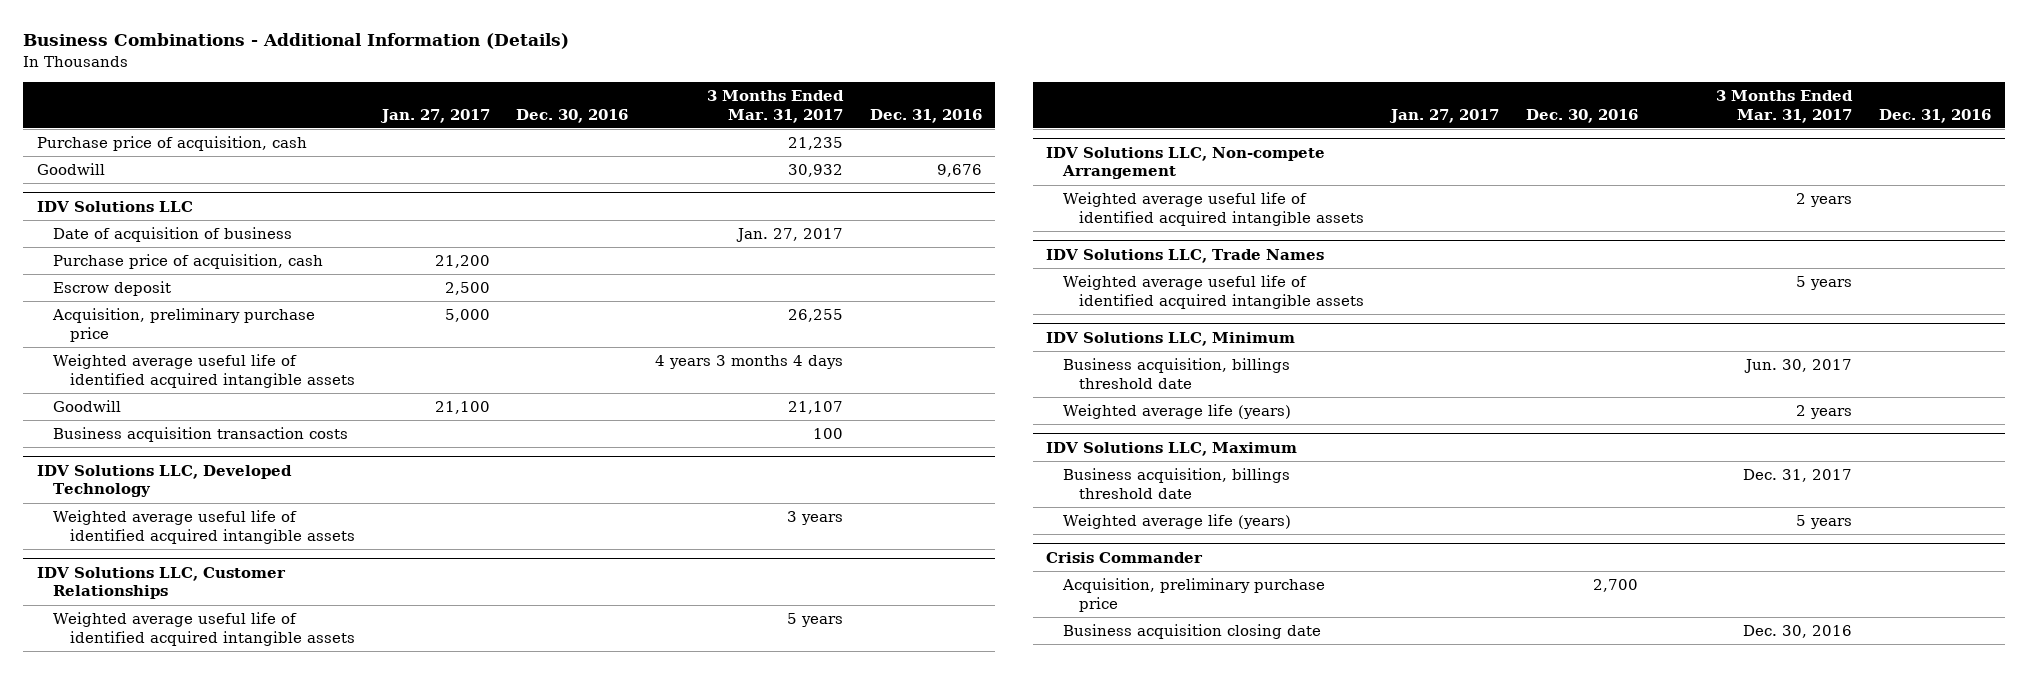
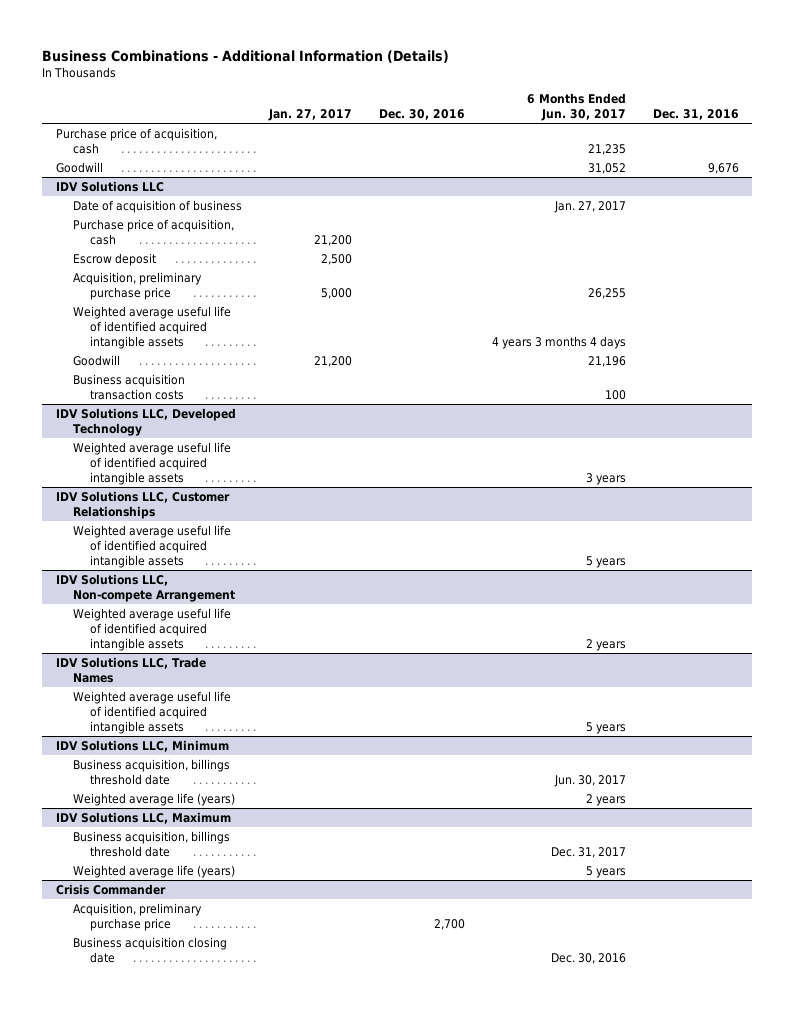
[707,89,845,123] 3 Months Ended Mar. 31, 2017 -> none
none -> [526,93,626,122] 6 Months Ended Jun. 30, 2017
[434,401,490,415] 21,100 -> [314,356,353,368] 21,200

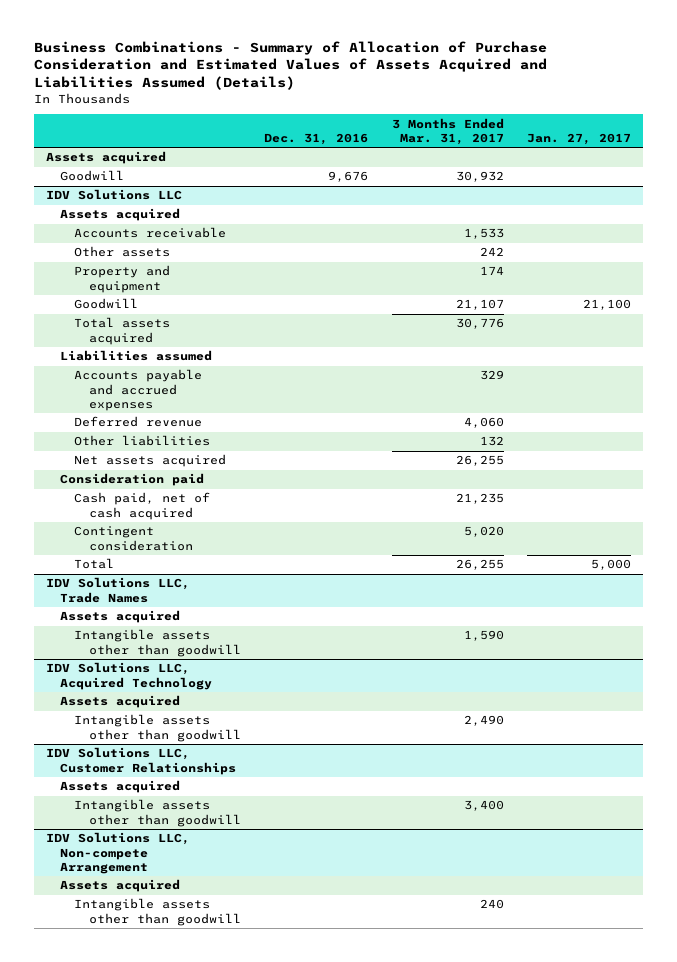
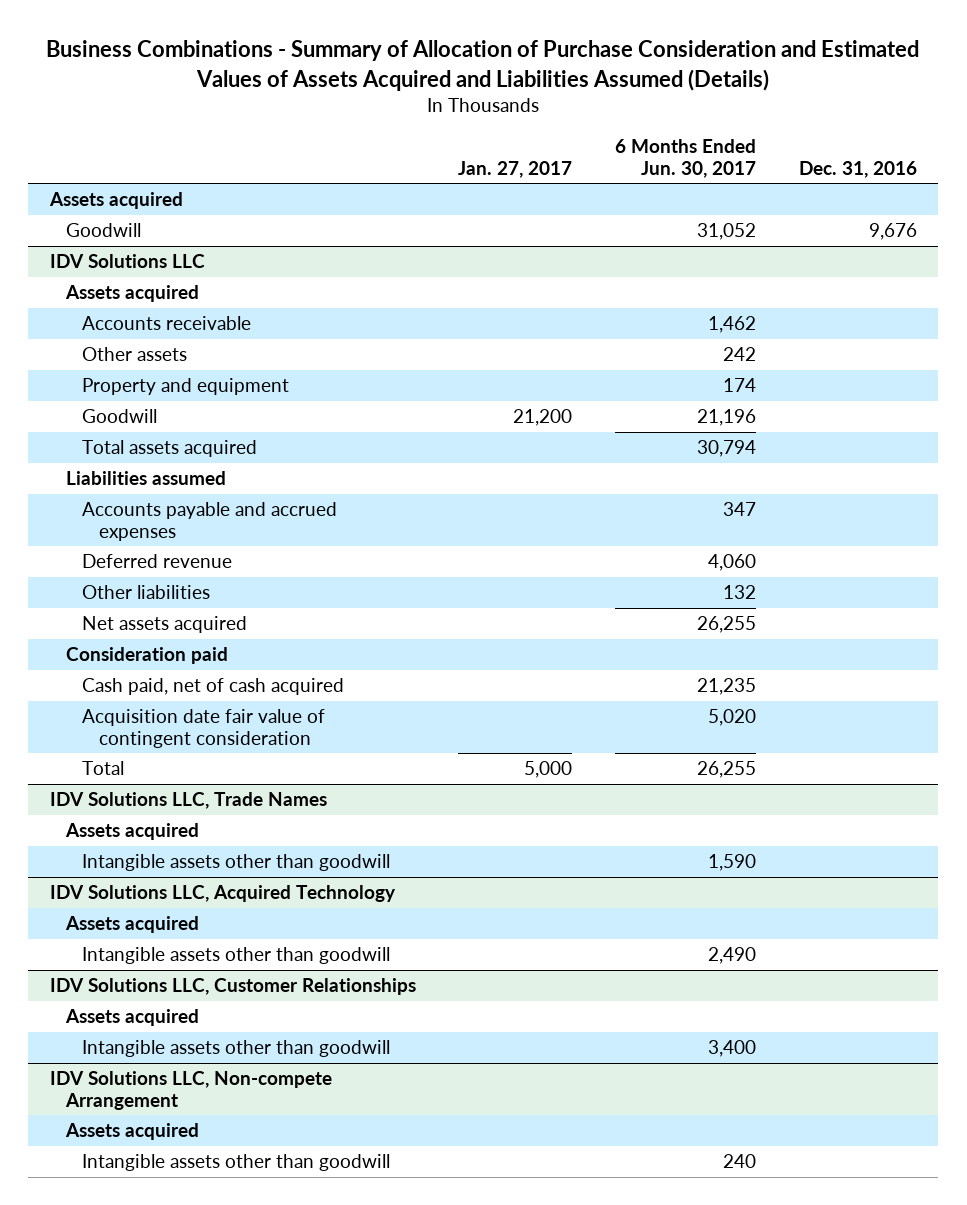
[391,117,504,146] 3 Months Ended Mar. 31, 2017 -> none
none -> [615,138,757,178] 6 Months Ended Jun. 30, 2017
[583,299,632,311] 21,100 -> [513,409,573,427] 21,200
[74,526,193,551] Contingent consideration -> [82,709,326,748] Acquisition date fair value of contingent consideration

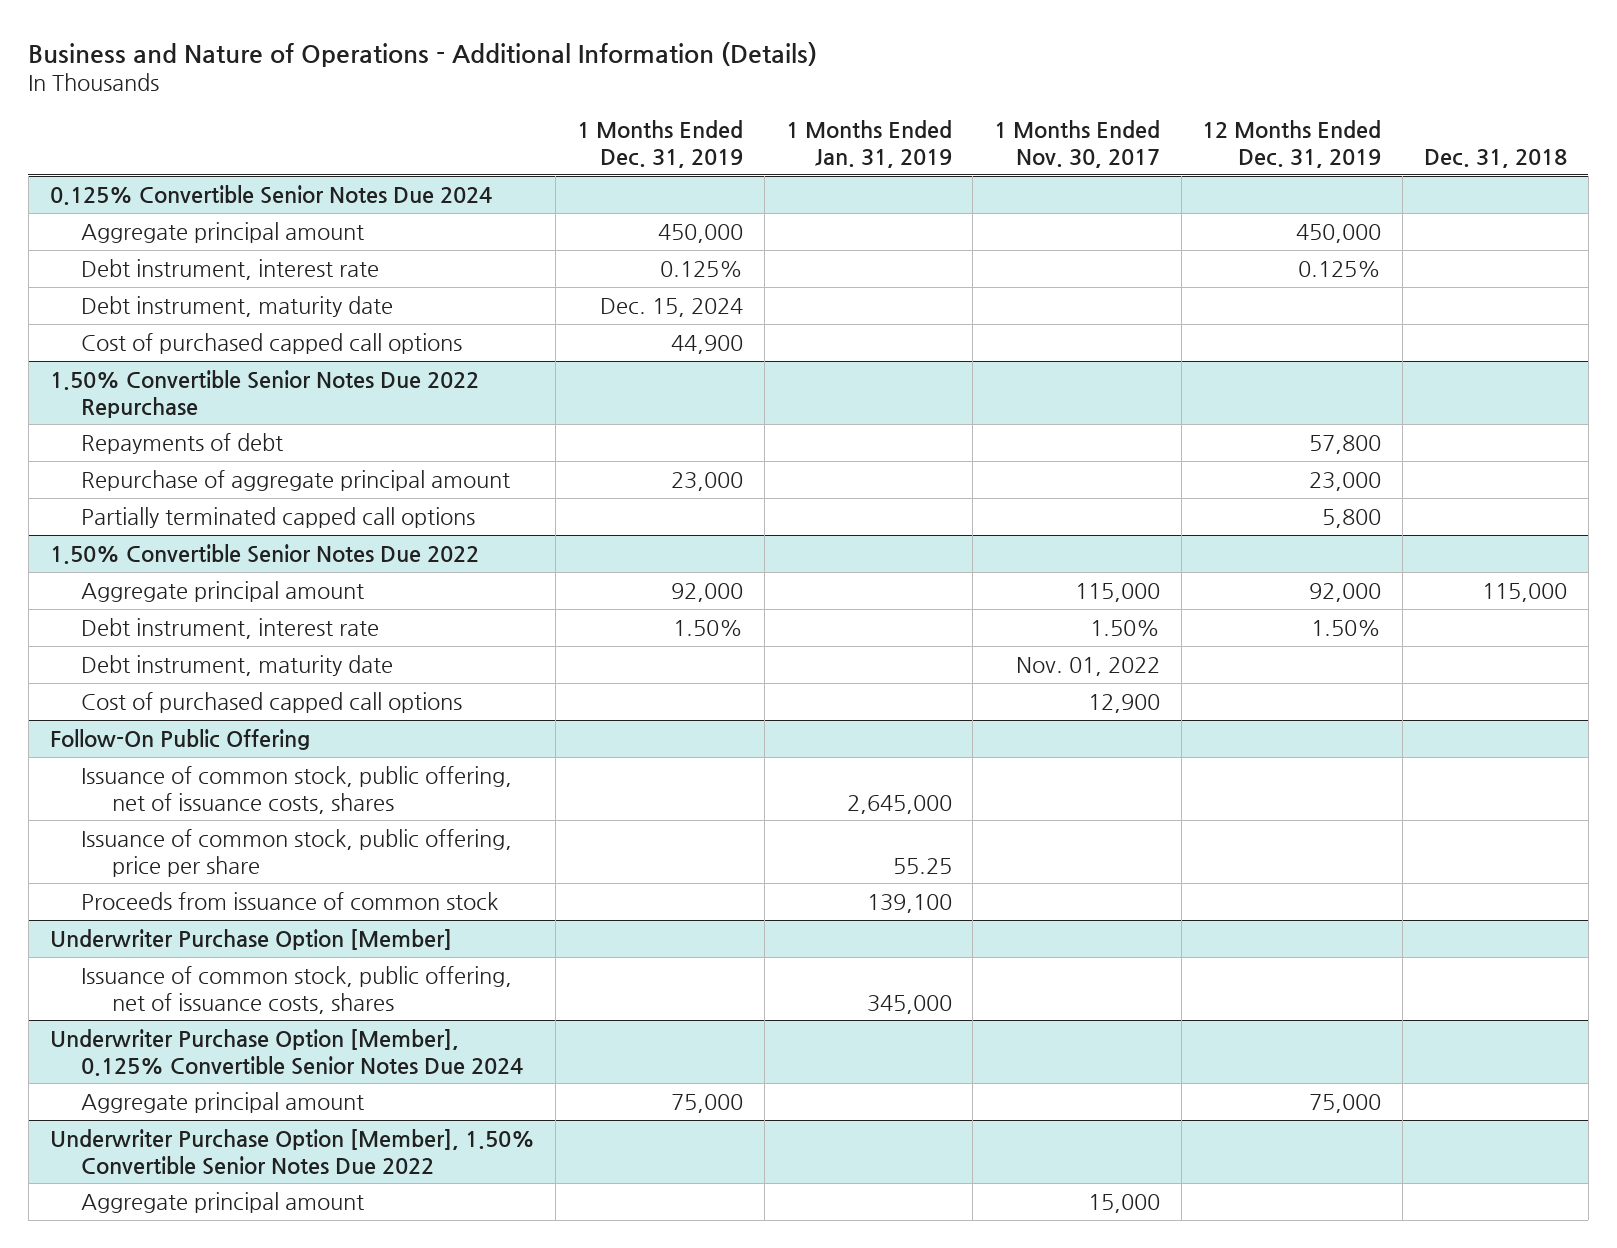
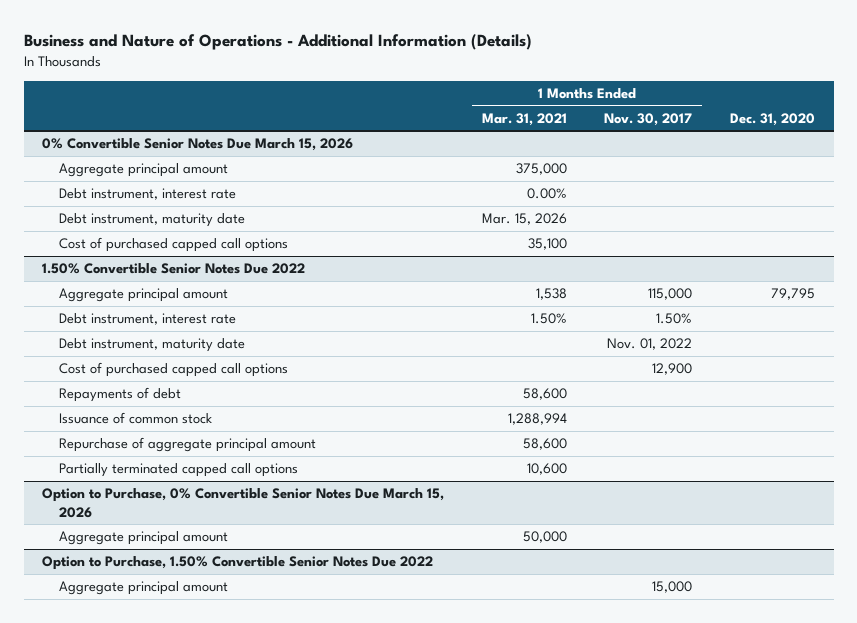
[577,120,744,169] 1 Months Ended Dec. 31, 2019 -> none
[785,120,952,169] 1 Months Ended Jan. 31, 2019 -> none
[1202,120,1382,169] 12 Months Ended Dec. 31, 2019 -> none
[1423,149,1567,169] Dec. 31, 2018 -> none
none -> [481,112,567,126] Mar. 31, 2021
none -> [729,112,815,126] Dec. 31, 2020
[49,184,492,205] 0.125% Convertible Senior Notes Due 2024 -> none
[80,221,364,243] Aggregate principal amount -> none
[80,258,379,280] Debt instrument, interest rate -> none
[80,295,393,317] Debt instrument, maturity date -> none
[80,332,462,354] Cost of purchased capped call options -> none
[49,369,479,418] 1.50% Convertible Senior Notes Due 2022 Repurchase -> none
[80,432,283,454] Repayments of debt -> none
[80,469,510,491] Repurchase of aggregate principal amount -> none
[80,506,475,528] Partially terminated capped call options -> none
none -> [42,138,354,152] 0% Convertible Senior Notes Due March 15, 2026
none -> [59,163,229,178] Aggregate principal amount
none -> [59,188,237,201] Debt instrument, interest rate
none -> [59,213,246,228] Debt instrument, maturity date
none -> [59,237,289,253] Cost of purchased capped call options
[49,728,310,750] Follow-On Public Offering -> none
[80,765,512,814] Issuance of common stock, public offering, net of issuance costs, shares -> none
[80,828,512,877] Issuance of common stock, public offering, price per share -> none
[80,891,498,910] Proceeds from issuance of common stock -> none
[49,928,452,950] Underwriter Purchase Option [Member] -> none
[80,965,512,1014] Issuance of common stock, public offering, net of issuance costs, shares -> none
none -> [59,387,182,403] Repayments of debt
none -> [59,412,213,425] Issuance of common stock
none -> [59,437,317,453] Repurchase of aggregate principal amount
none -> [59,463,299,478] Partially terminated capped call options
[49,1028,523,1076] Underwriter Purchase Option [Member], 0.125% Convertible Senior Notes Due 2024 -> [42,488,445,518] Option to Purchase, 0% Convertible Senior Notes Due March 15, 2026
[49,1128,535,1175] Underwriter Purchase Option [Member], 1.50% Convertible Senior Notes Due 2022 -> [42,556,434,571] Option to Purchase, 1.50% Convertible Senior Notes Due 2022

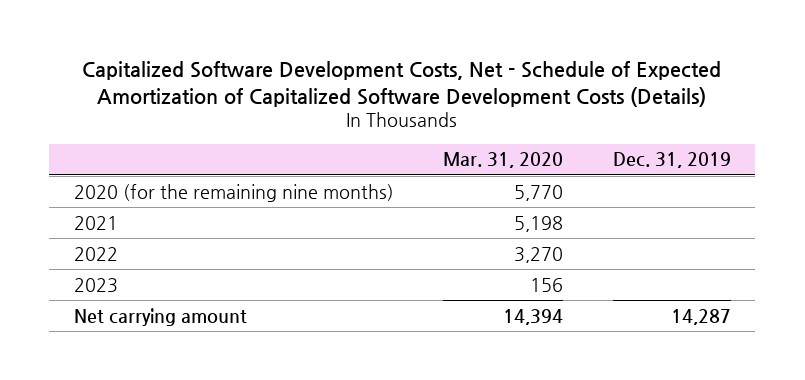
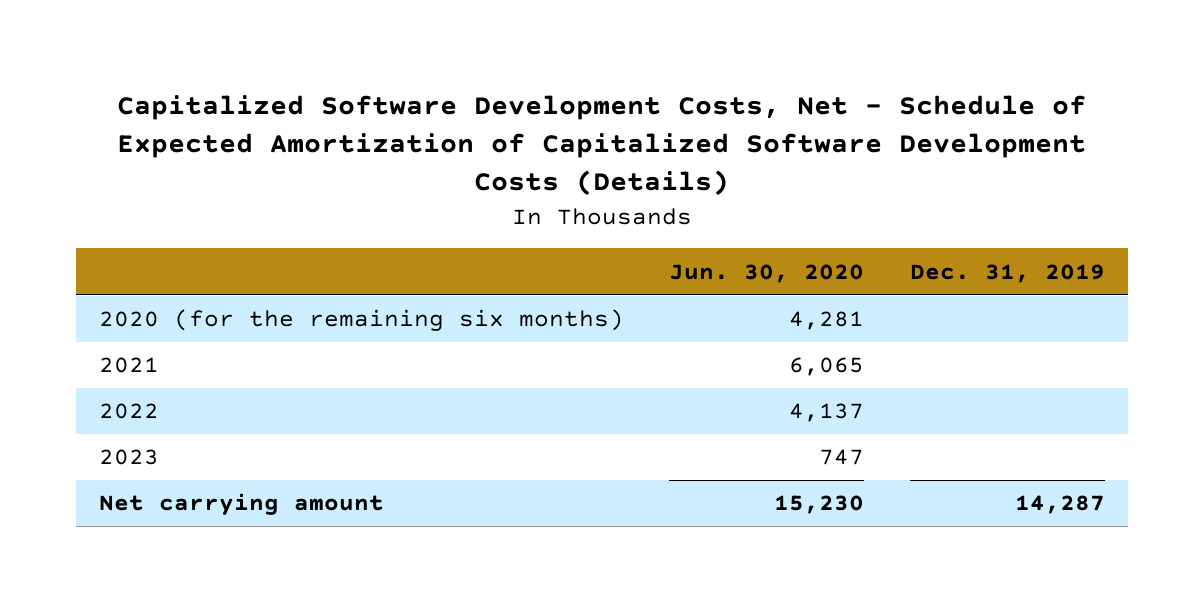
[443,152,564,169] Mar. 31, 2020 -> none
none -> [669,263,865,283] Jun. 30, 2020
[73,183,394,202] 2020 (for the remaining nine months) -> [98,309,624,332] 2020 (for the remaining six months)

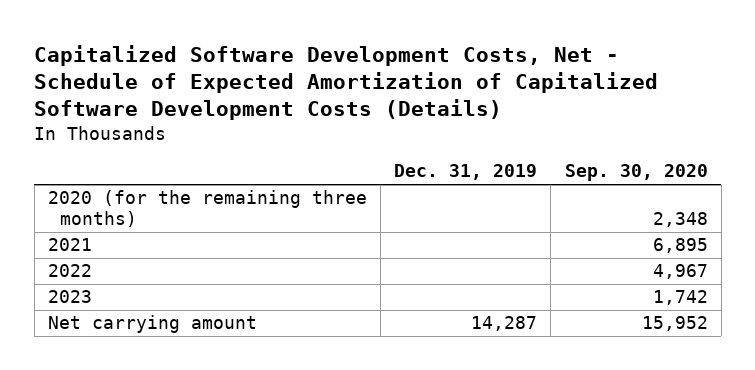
[669,263,865,283] Jun. 30, 2020 -> none
none -> [564,164,708,182] Sep. 30, 2020
[98,309,624,332] 2020 (for the remaining six months) -> [47,190,367,228] 2020 (for the remaining three months)

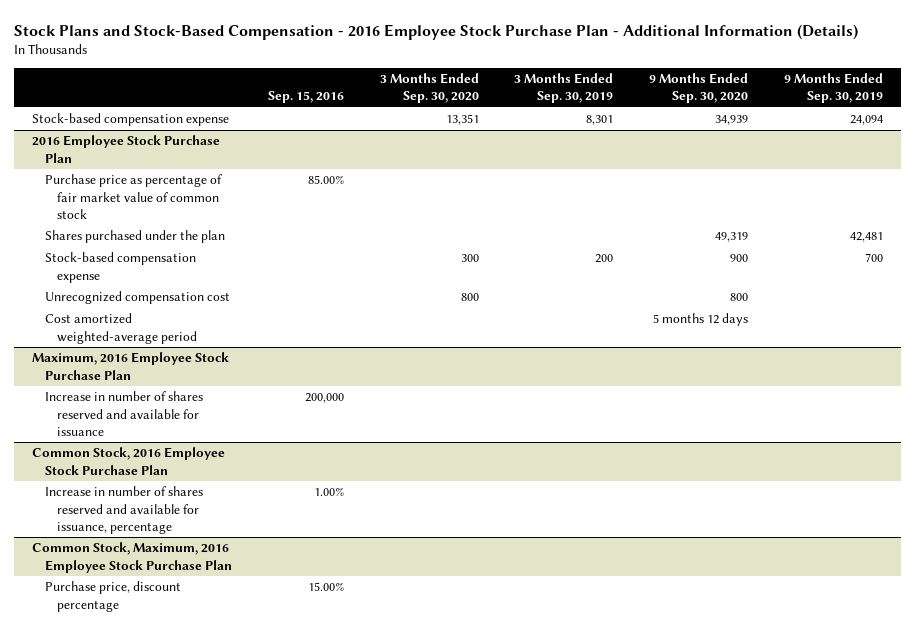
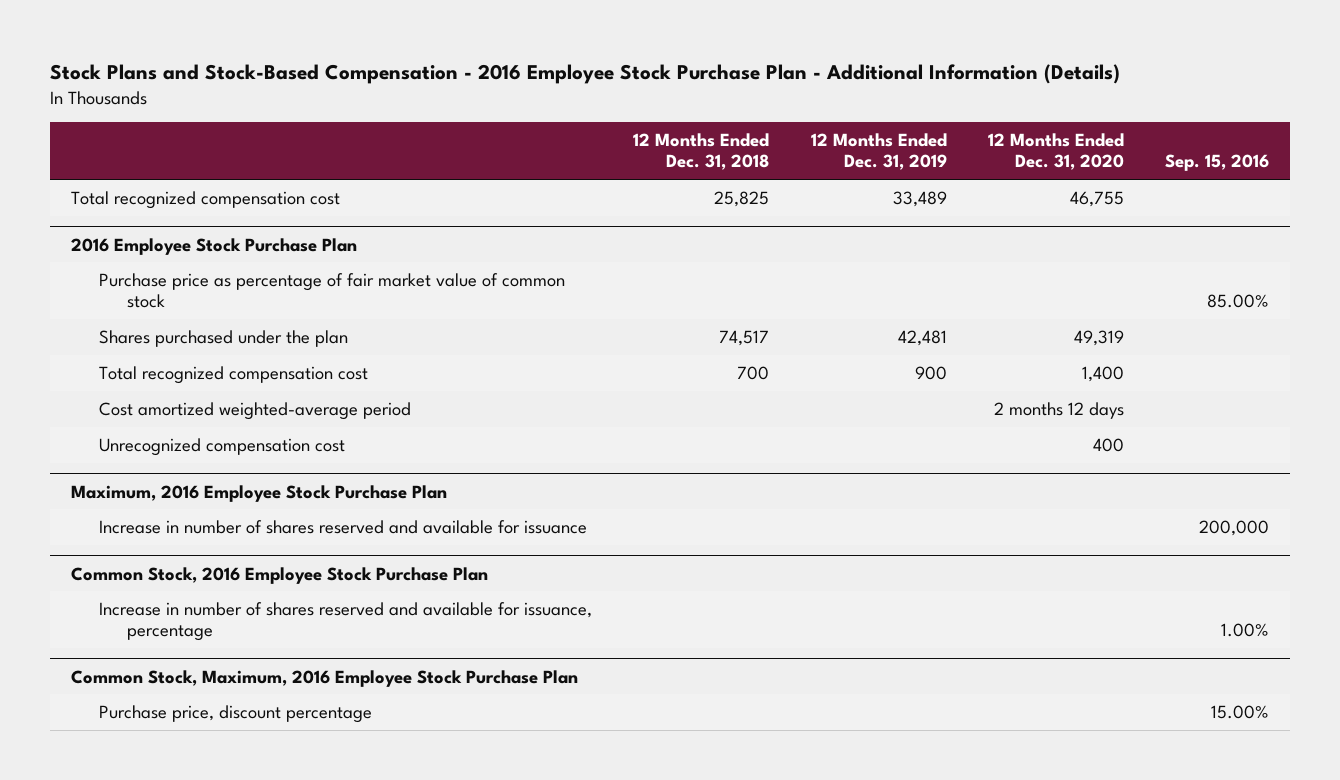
[379,73,479,104] 3 Months Ended Sep. 30, 2020 -> none
[514,73,614,104] 3 Months Ended Sep. 30, 2019 -> none
[649,73,749,104] 9 Months Ended Sep. 30, 2020 -> none
[784,73,884,104] 9 Months Ended Sep. 30, 2019 -> none
none -> [633,133,770,171] 12 Months Ended Dec. 31, 2018
none -> [810,133,947,171] 12 Months Ended Dec. 31, 2019
none -> [988,133,1125,171] 12 Months Ended Dec. 31, 2020
[32,113,230,127] Stock-based compensation expense -> [70,190,340,209] Total recognized compensation cost
[44,252,196,283] Stock-based compensation expense -> [98,365,368,384] Total recognized compensation cost
[44,291,230,305] Unrecognized compensation cost -> [98,437,345,456] Unrecognized compensation cost

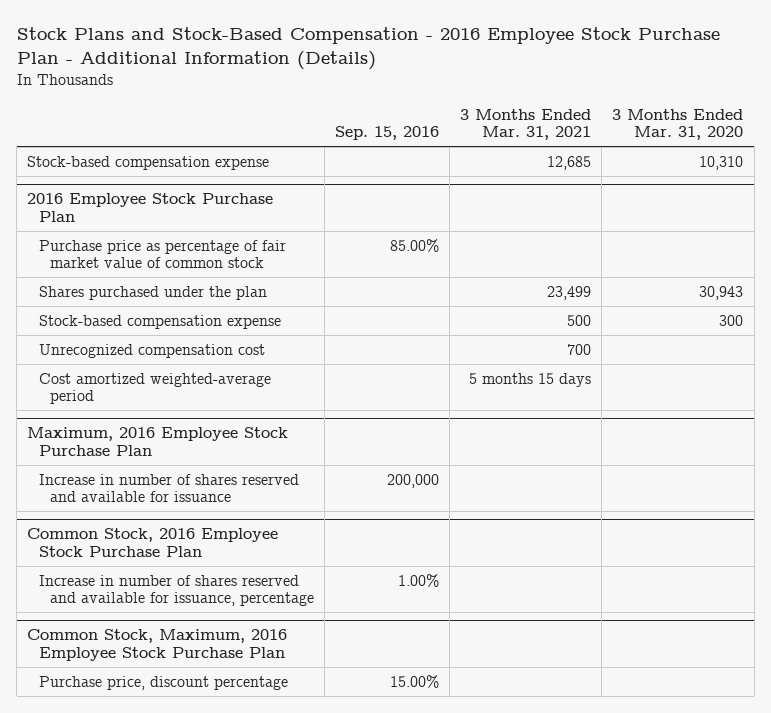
[633,133,770,171] 12 Months Ended Dec. 31, 2018 -> none
[810,133,947,171] 12 Months Ended Dec. 31, 2019 -> none
[988,133,1125,171] 12 Months Ended Dec. 31, 2020 -> none
none -> [460,108,592,141] 3 Months Ended Mar. 31, 2021
none -> [612,108,744,141] 3 Months Ended Mar. 31, 2020
[70,190,340,209] Total recognized compensation cost -> [27,155,270,170] Stock-based compensation expense
[98,365,368,384] Total recognized compensation cost -> [38,314,281,329] Stock-based compensation expense
[98,401,411,420] Cost amortized weighted-average period -> [38,372,271,405] Cost amortized weighted-average period

